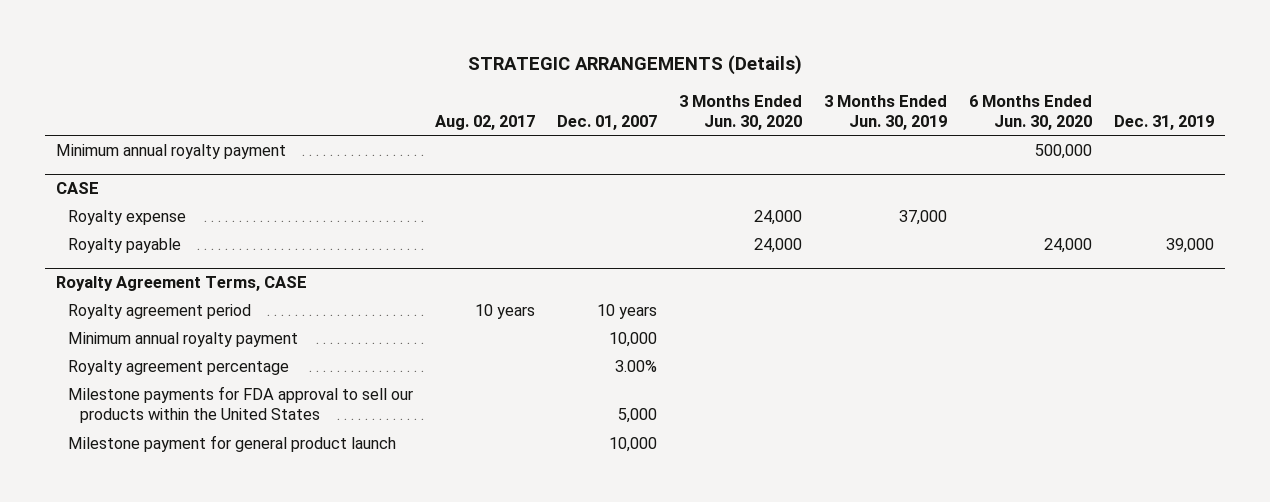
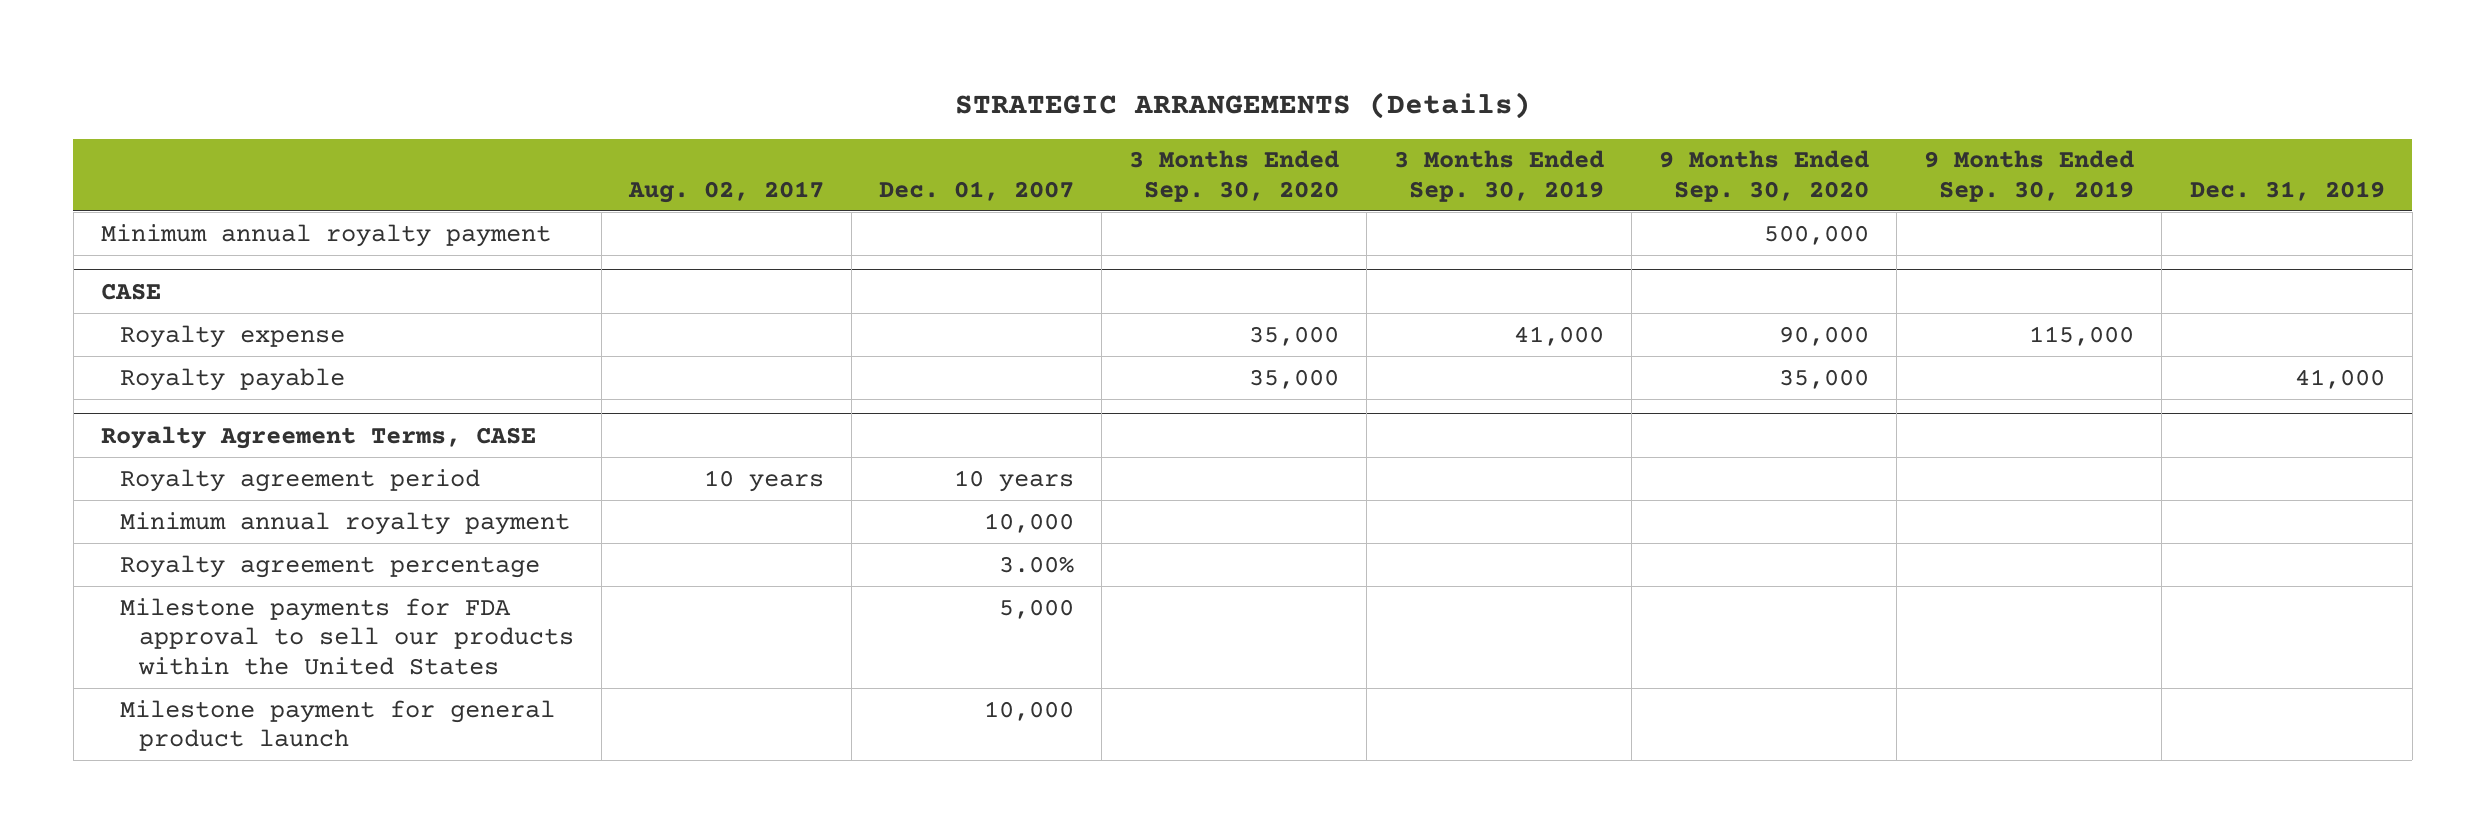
[678,94,802,130] 3 Months Ended Jun. 30, 2020 -> none
[823,94,947,130] 3 Months Ended Jun. 30, 2019 -> none
[968,94,1092,130] 6 Months Ended Jun. 30, 2020 -> none
none -> [1128,150,1339,203] 3 Months Ended Sep. 30, 2020
none -> [1394,150,1605,203] 3 Months Ended Sep. 30, 2019
none -> [1659,150,1870,203] 9 Months Ended Sep. 30, 2020
none -> [1924,150,2135,203] 9 Months Ended Sep. 30, 2019
[1165,237,1214,253] 39,000 -> [2294,368,2385,389] 41,000

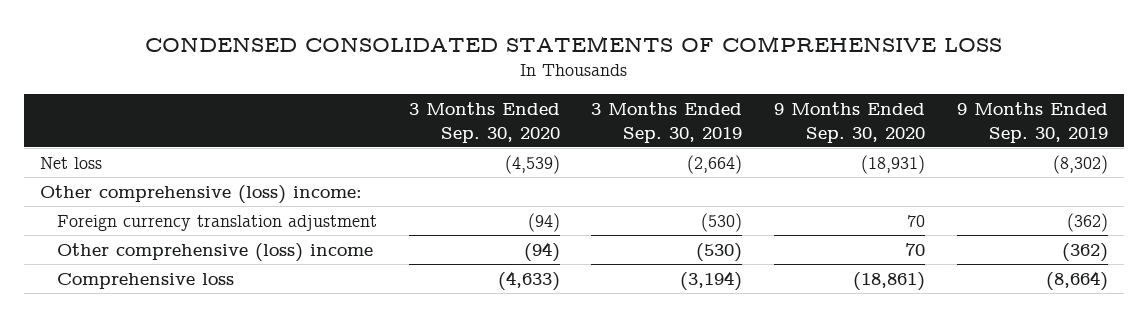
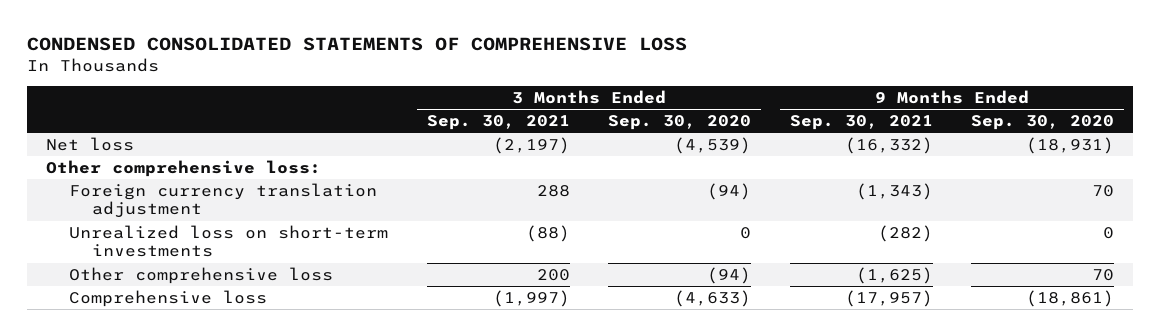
[591,102,743,143] 3 Months Ended Sep. 30, 2019 -> none
[956,102,1108,143] 9 Months Ended Sep. 30, 2019 -> none
none -> [426,115,570,131] Sep. 30, 2021
none -> [789,115,933,131] Sep. 30, 2021
[40,184,363,204] Other comprehensive (loss) income: -> [45,159,321,177] Other comprehensive loss:
none -> [69,224,389,258] Unrealized loss on short-term investments
[56,242,373,262] Other comprehensive (loss) income -> [69,266,334,284] Other comprehensive loss

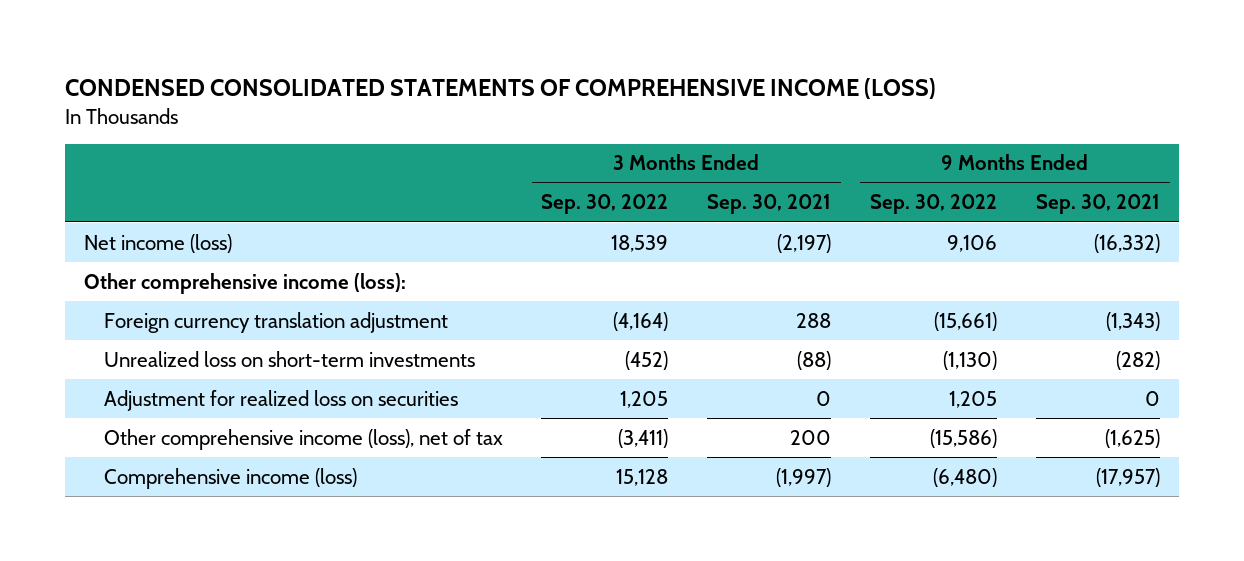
[26,37,687,52] CONDENSED CONSOLIDATED STATEMENTS OF COMPREHENSIVE LOSS -> [64,78,936,100] CONDENSED CONSOLIDATED STATEMENTS OF COMPREHENSIVE INCOME (LOSS)
[608,115,752,131] Sep. 30, 2020 -> none
[971,115,1115,131] Sep. 30, 2020 -> none
none -> [541,194,669,215] Sep. 30, 2022
none -> [870,194,998,215] Sep. 30, 2022
[45,136,134,151] Net loss -> [84,233,233,253] Net income (loss)
[45,159,321,177] Other comprehensive loss: -> [84,272,407,294] Other comprehensive income (loss):
none -> [103,389,458,411] Adjustment for realized loss on securities
[69,266,334,284] Other comprehensive loss -> [103,428,503,450] Other comprehensive income (loss), net of tax
[69,289,268,307] Comprehensive loss -> [103,467,357,489] Comprehensive income (loss)

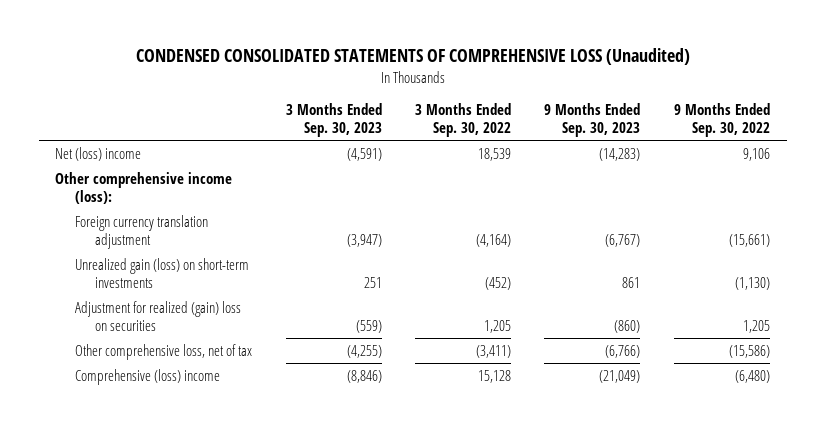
[64,78,936,100] CONDENSED CONSOLIDATED STATEMENTS OF COMPREHENSIVE INCOME (LOSS) -> [135,48,690,66] CONDENSED CONSOLIDATED STATEMENTS OF COMPREHENSIVE LOSS (Unaudited)
[707,194,832,215] Sep. 30, 2021 -> none
[1035,194,1160,215] Sep. 30, 2021 -> none
none -> [285,103,382,138] 3 Months Ended Sep. 30, 2023
none -> [544,103,641,138] 9 Months Ended Sep. 30, 2023
[84,233,233,253] Net income (loss) -> [55,146,142,161] Net (loss) income
[103,350,475,367] Unrealized loss on short-term investments -> [75,257,250,288] Unrealized gain (loss) on short-term investments
[103,389,458,411] Adjustment for realized loss on securities -> [75,300,242,331] Adjustment for realized (gain) loss on securities
[103,428,503,450] Other comprehensive income (loss), net of tax -> [75,343,253,360] Other comprehensive loss, net of tax
[103,467,357,489] Comprehensive income (loss) -> [75,368,221,385] Comprehensive (loss) income

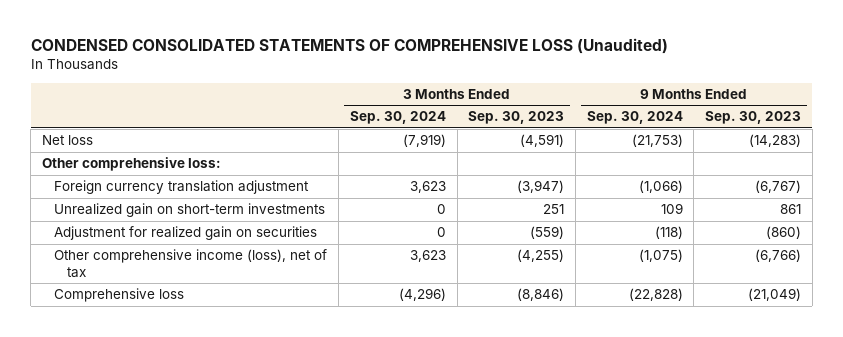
[415,103,512,138] 3 Months Ended Sep. 30, 2022 -> none
[673,103,770,138] 9 Months Ended Sep. 30, 2022 -> none
none -> [349,111,446,125] Sep. 30, 2024
none -> [586,111,683,125] Sep. 30, 2024
[55,146,142,161] Net (loss) income -> [41,135,93,146] Net loss
[55,171,233,204] Other comprehensive income (loss): -> [41,157,221,172] Other comprehensive loss:
[75,257,250,288] Unrealized gain (loss) on short-term investments -> [54,203,326,218] Unrealized gain on short-term investments
[75,300,242,331] Adjustment for realized (gain) loss on securities -> [54,226,318,241] Adjustment for realized gain on securities
[75,343,253,360] Other comprehensive loss, net of tax -> [54,249,328,278] Other comprehensive income (loss), net of tax
[75,368,221,385] Comprehensive (loss) income -> [54,288,185,303] Comprehensive loss

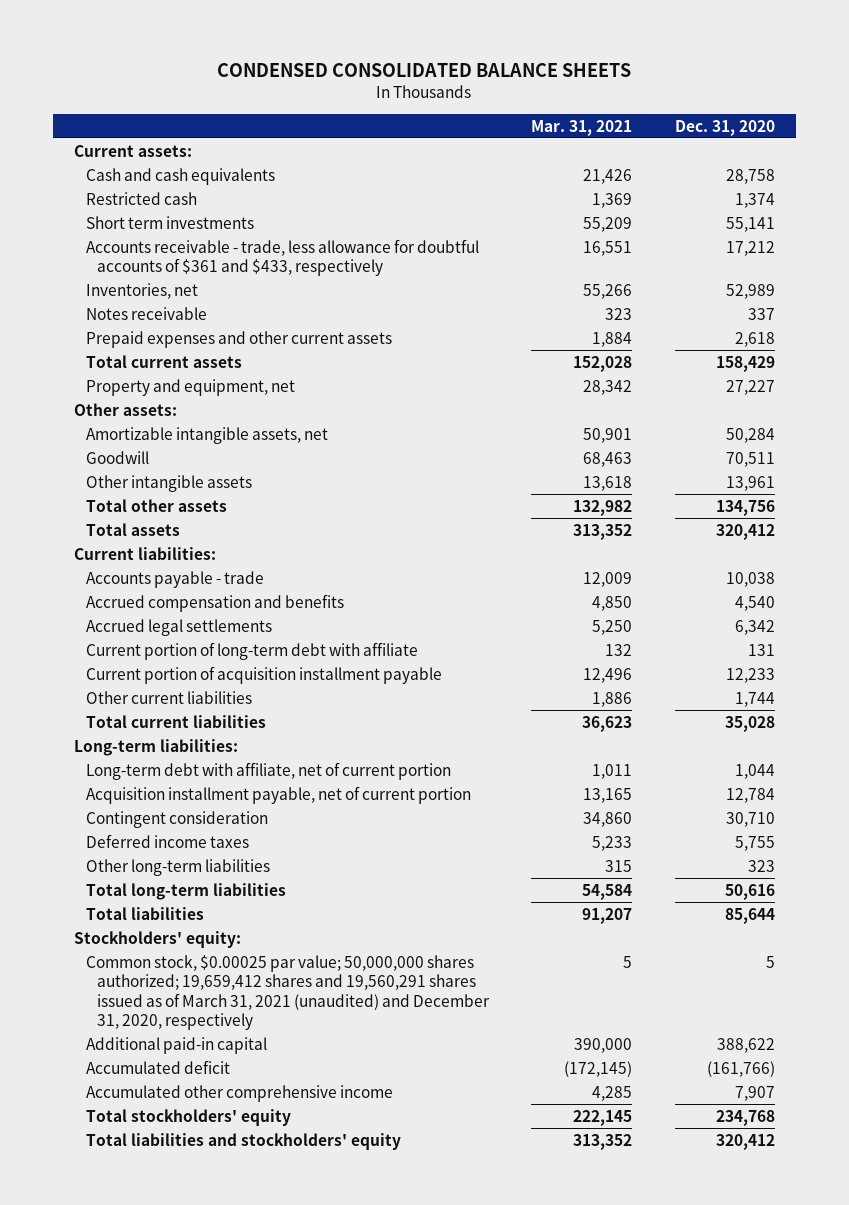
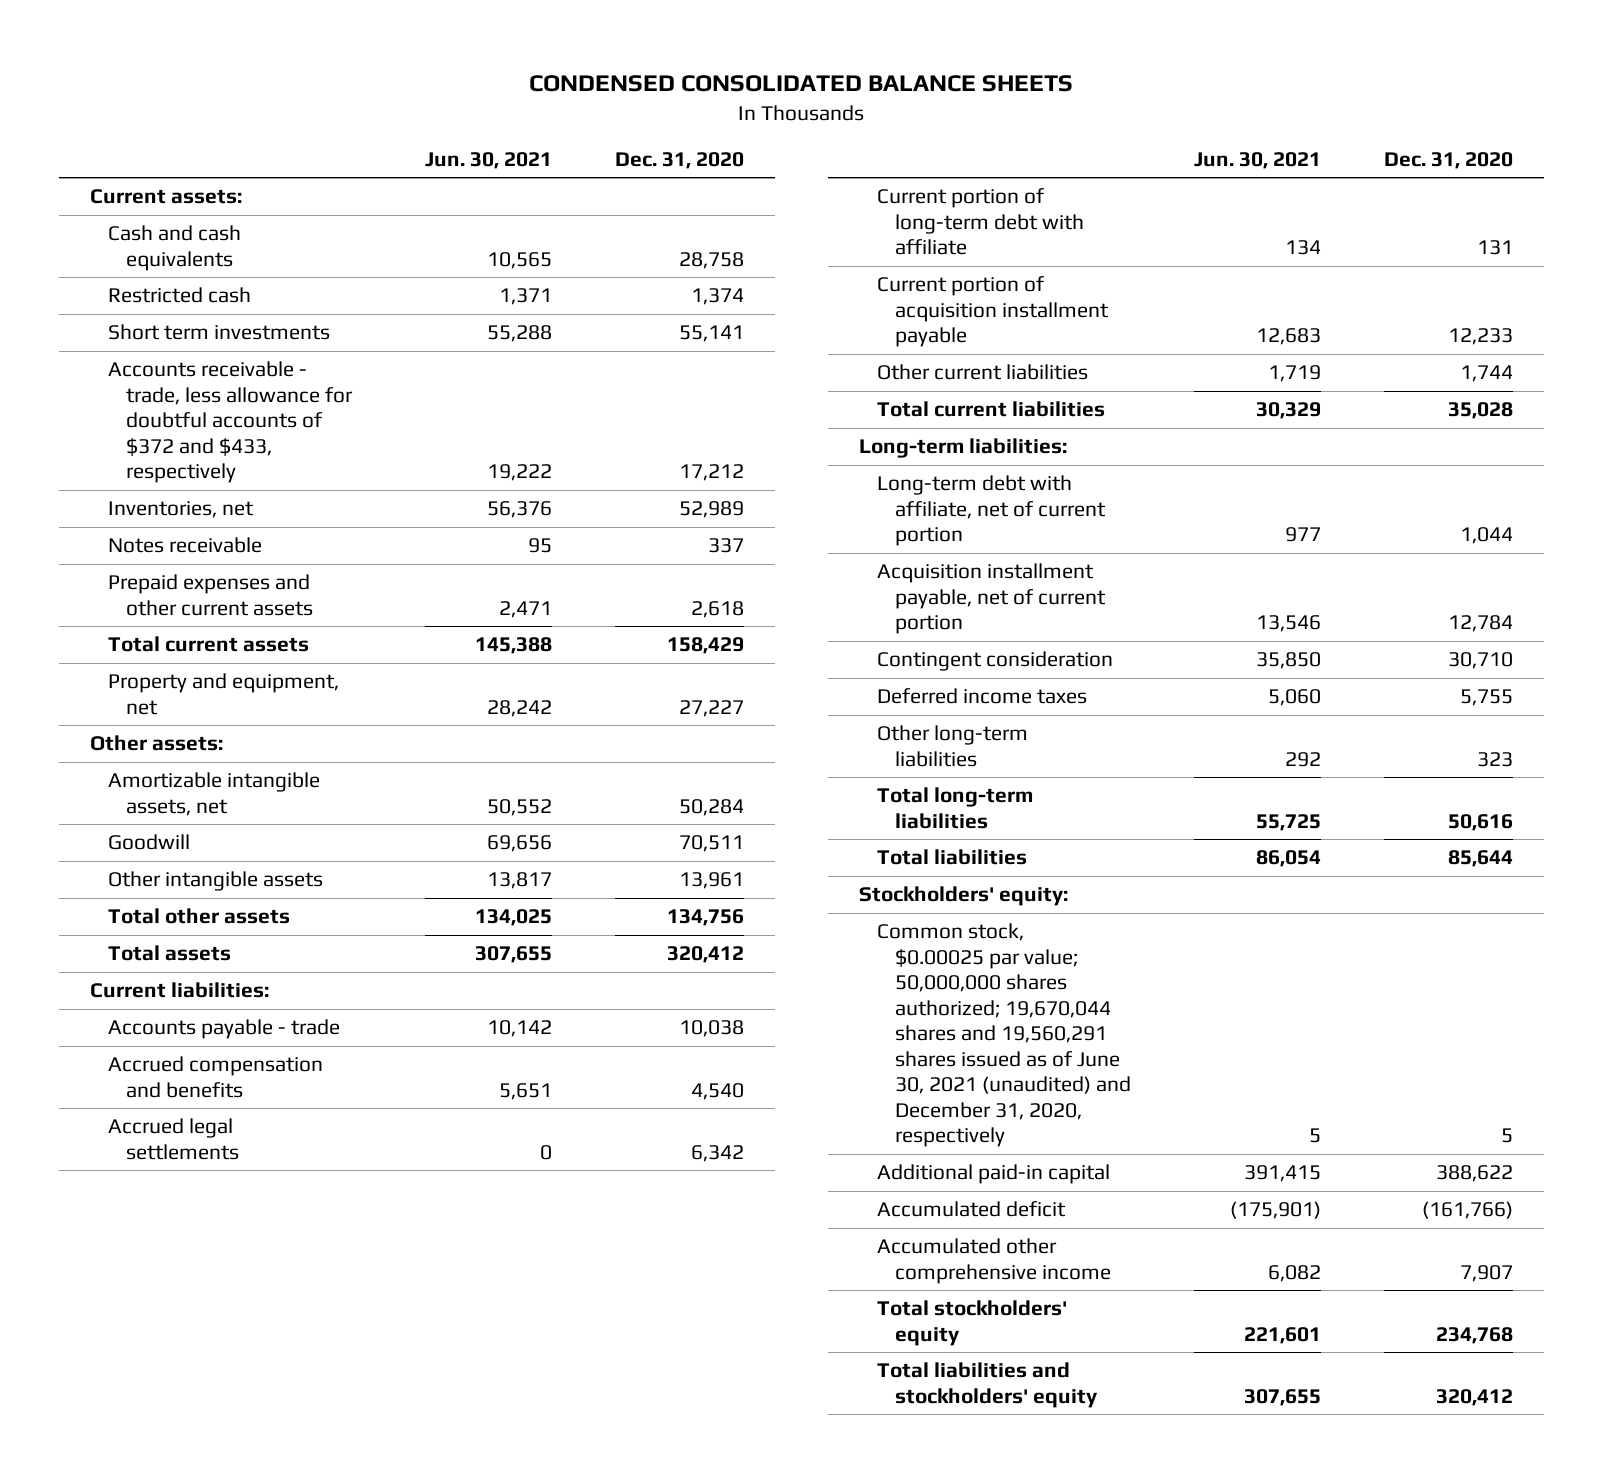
[531,119,633,136] Mar. 31, 2021 -> none
none -> [425,151,553,169] Jun. 30, 2021
[85,238,479,277] Accounts receivable - trade, less allowance for doubtful accounts of $361 and $433, respectively -> [108,361,354,484] Accounts receivable - trade, less allowance for doubtful accounts of $372 and $433, respectively
[85,954,491,1031] Common stock, $0.00025 par value; 50,000,000 shares authorized; 19,659,412 shares and 19,560,291 shares issued as of March 31, 2021 (unaudited) and December 31, 2020, respectively -> [876,923,1132,1148] Common stock, $0.00025 par value; 50,000,000 shares authorized; 19,670,044 shares and 19,560,291 shares issued as of June 30, 2021 (unaudited) and December 31, 2020, respectively

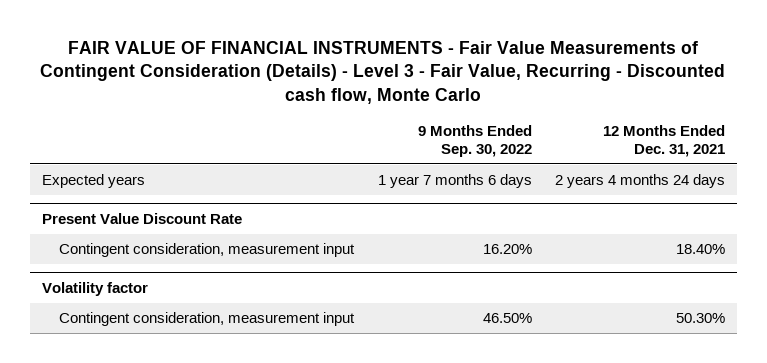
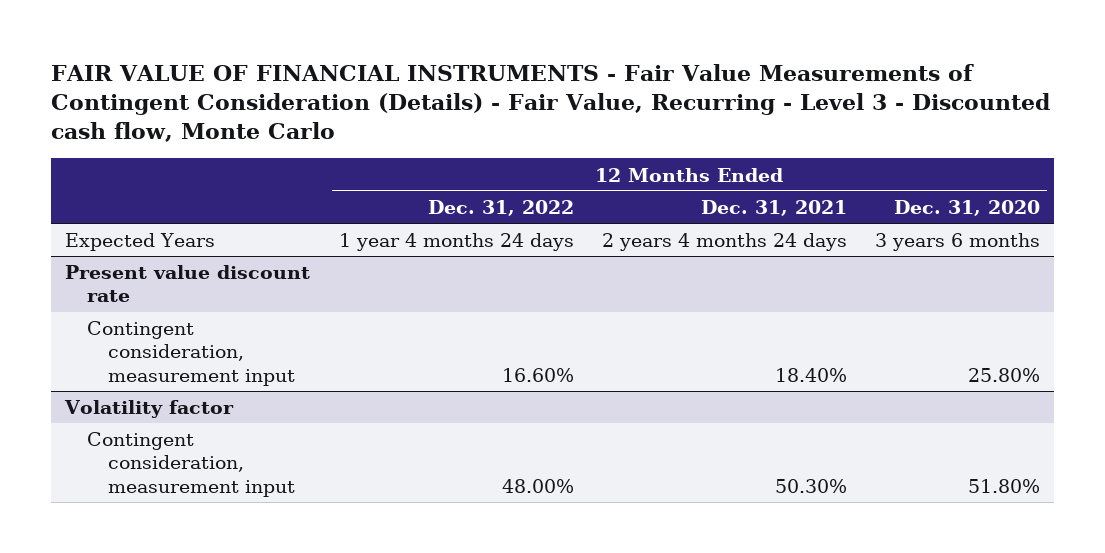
[40,40,726,104] FAIR VALUE OF FINANCIAL INSTRUMENTS - Fair Value Measurements of Contingent Consideration (Details) - Level 3 - Fair Value, Recurring - Discounted cash flow, Monte Carlo -> [51,63,1051,143] FAIR VALUE OF FINANCIAL INSTRUMENTS - Fair Value Measurements of Contingent Consideration (Details) - Fair Value, Recurring - Level 3 - Discounted cash flow, Monte Carlo
[417,125,532,157] 9 Months Ended Sep. 30, 2022 -> none
none -> [427,199,574,216] Dec. 31, 2022
none -> [893,199,1040,216] Dec. 31, 2020
[41,174,145,189] Expected years -> [65,233,216,252] Expected Years
[41,213,242,225] Present Value Discount Rate -> [65,265,311,303] Present value discount rate

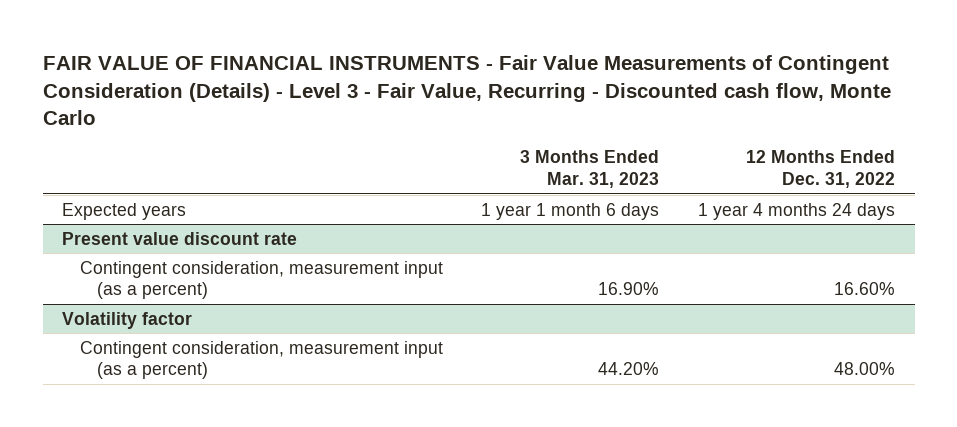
[51,63,1051,143] FAIR VALUE OF FINANCIAL INSTRUMENTS - Fair Value Measurements of Contingent Consideration (Details) - Fair Value, Recurring - Level 3 - Discounted cash flow, Monte Carlo -> [42,55,891,126] FAIR VALUE OF FINANCIAL INSTRUMENTS - Fair Value Measurements of Contingent Consideration (Details) - Level 3 - Fair Value, Recurring - Discounted cash flow, Monte Carlo
[700,199,847,216] Dec. 31, 2021 -> none
[893,199,1040,216] Dec. 31, 2020 -> none
none -> [520,150,660,189] 3 Months Ended Mar. 31, 2023
[65,233,216,252] Expected Years -> [62,202,187,220] Expected years
[86,321,295,386] Contingent consideration, measurement input -> [79,260,443,300] Contingent consideration, measurement input (as a percent)
[86,432,295,497] Contingent consideration, measurement input -> [79,340,443,380] Contingent consideration, measurement input (as a percent)

